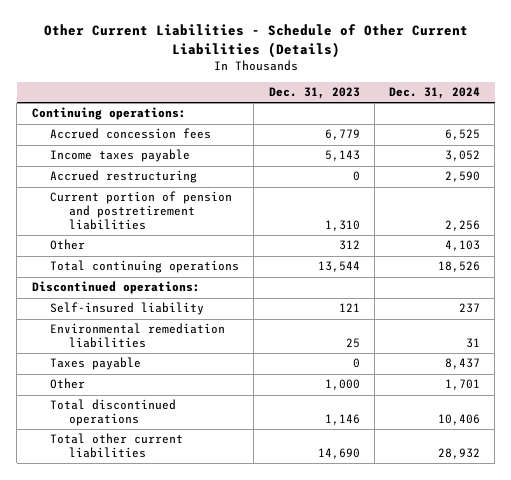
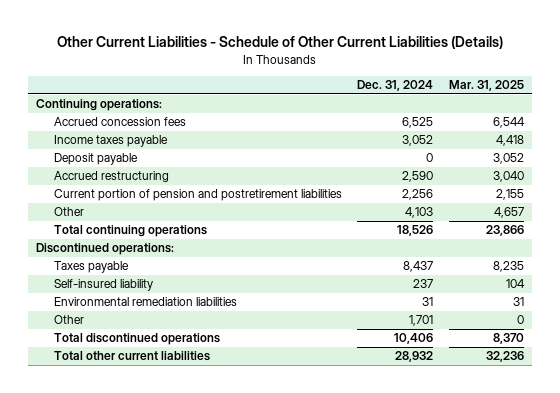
[268,87,360,100] Dec. 31, 2023 -> none
none -> [449,80,525,92] Mar. 31, 2025
none -> [53,153,138,166] Deposit payable
[50,357,142,371] Taxes payable -> [53,261,129,274] Taxes payable

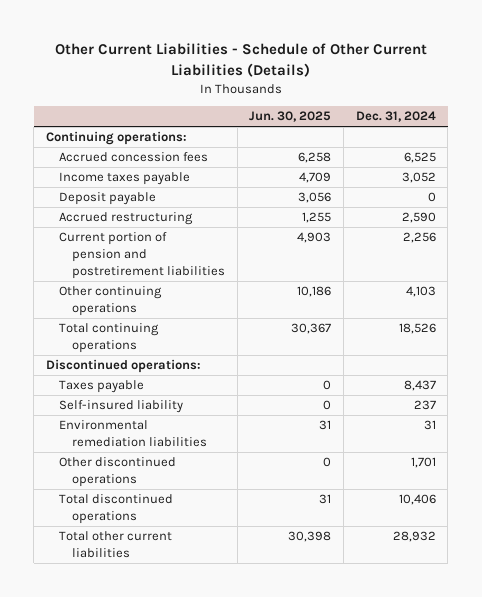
[449,80,525,92] Mar. 31, 2025 -> none
none -> [249,111,332,123] Jun. 30, 2025
[53,207,84,217] Other -> [59,286,163,317] Other continuing operations
[53,315,84,325] Other -> [59,457,177,488] Other discontinued operations

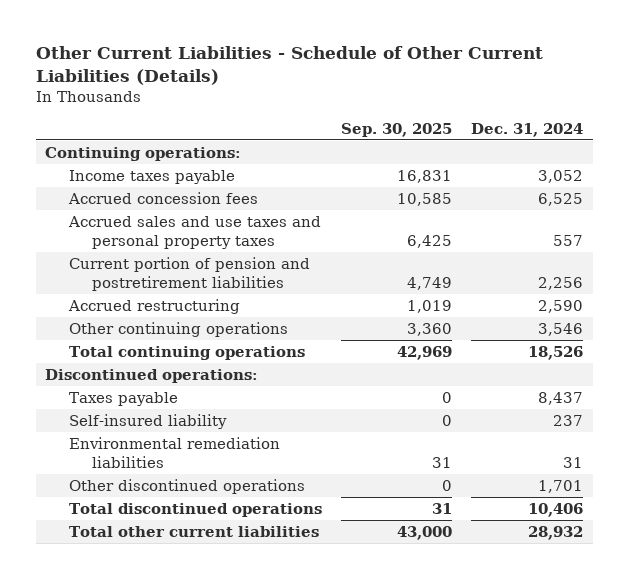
[249,111,332,123] Jun. 30, 2025 -> none
none -> [340,122,452,137] Sep. 30, 2025
[59,192,157,206] Deposit payable -> none
[59,152,209,163] Accrued concession fees -> [67,191,258,204] Accrued concession fees
none -> [67,215,321,249] Accrued sales and use taxes and personal property taxes
[59,212,194,226] Accrued restructuring -> [67,298,240,314] Accrued restructuring
[405,286,436,298] 4,103 -> [538,322,584,336] 3,546

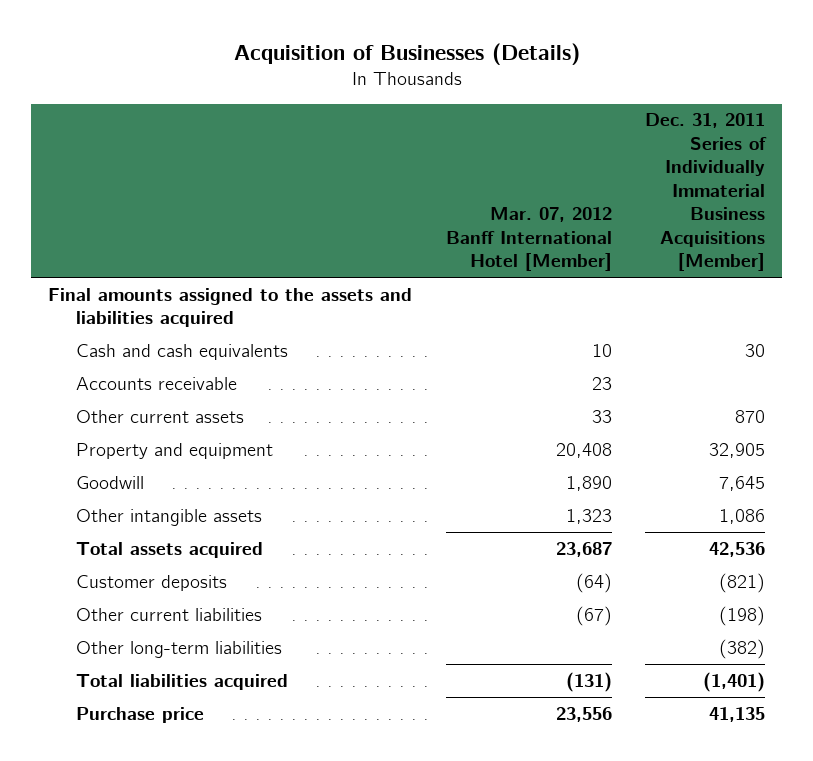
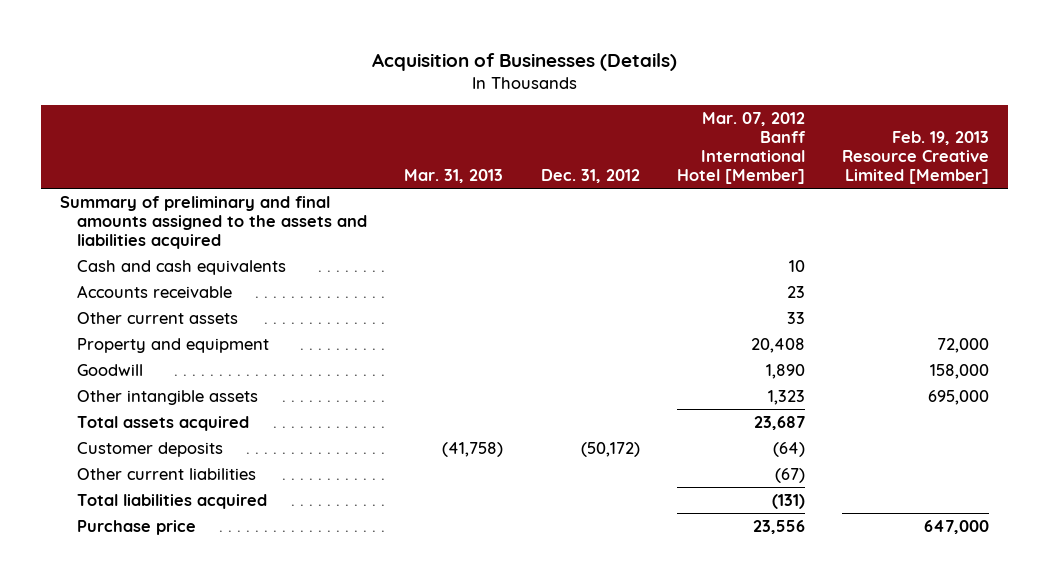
[645,113,768,272] Dec. 31, 2011 Series of Individually Immaterial Business Acquisitions [Member] -> none
none -> [404,169,504,184] Mar. 31, 2013
none -> [540,169,640,184] Dec. 31, 2012
none -> [842,131,990,185] Feb. 19, 2013 Resource Creative Limited [Member]
[48,287,413,328] Final amounts assigned to the assets and liabilities acquired -> [59,195,367,249] Summary of preliminary and final amounts assigned to the assets and liabilities acquired
[75,640,282,658] Other long-term liabilities -> none

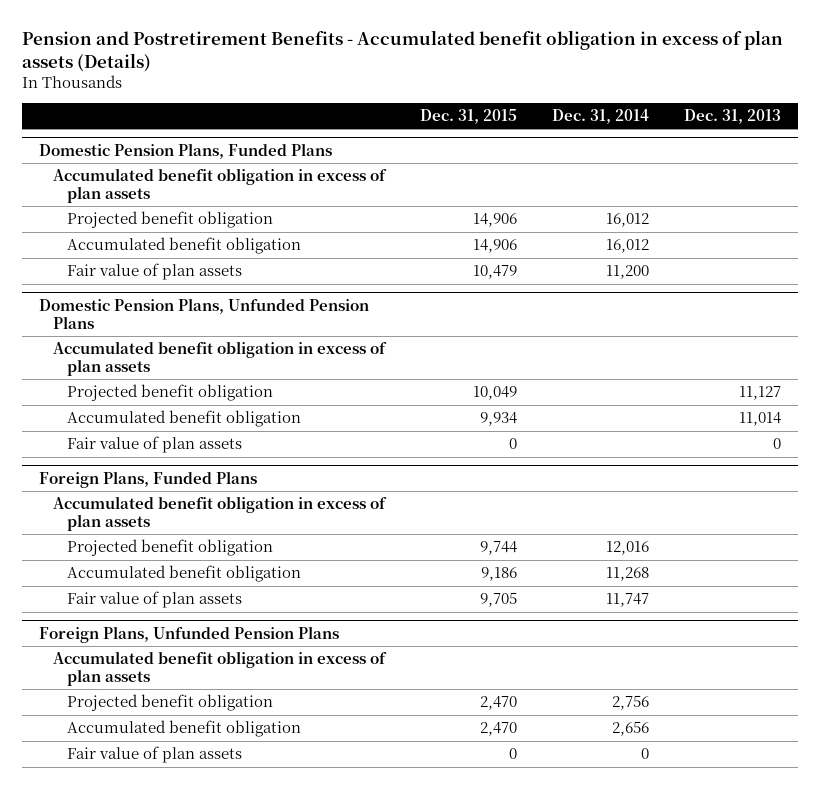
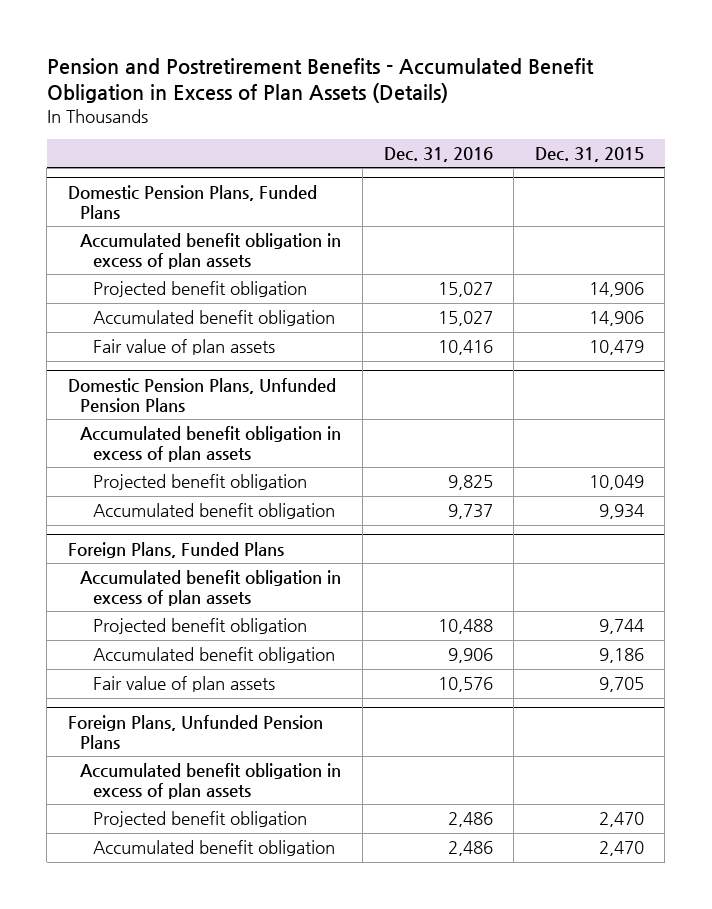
[21,29,783,72] Pension and Postretirement Benefits - Accumulated benefit obligation in excess of plan assets (Details) -> [46,57,594,104] Pension and Postretirement Benefits - Accumulated Benefit Obligation in Excess of Plan Assets (Details)
[551,108,649,124] Dec. 31, 2014 -> none
[683,108,781,124] Dec. 31, 2013 -> none
none -> [383,147,493,163] Dec. 31, 2016
[67,436,243,454] Fair value of plan assets -> none
[67,746,243,764] Fair value of plan assets -> none

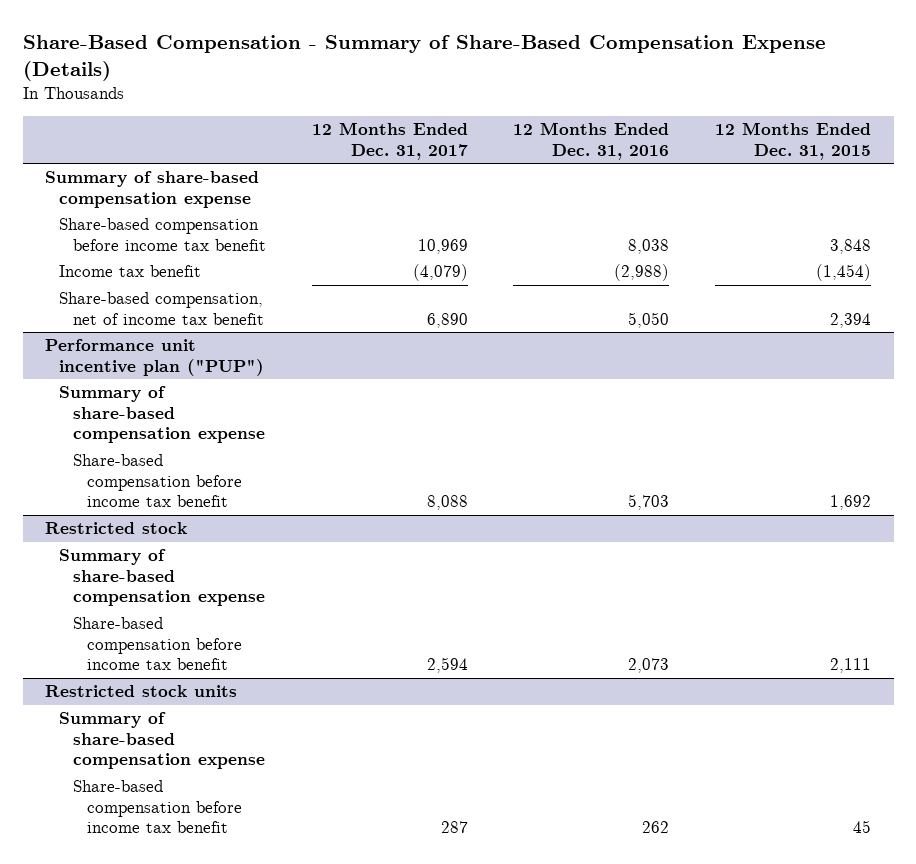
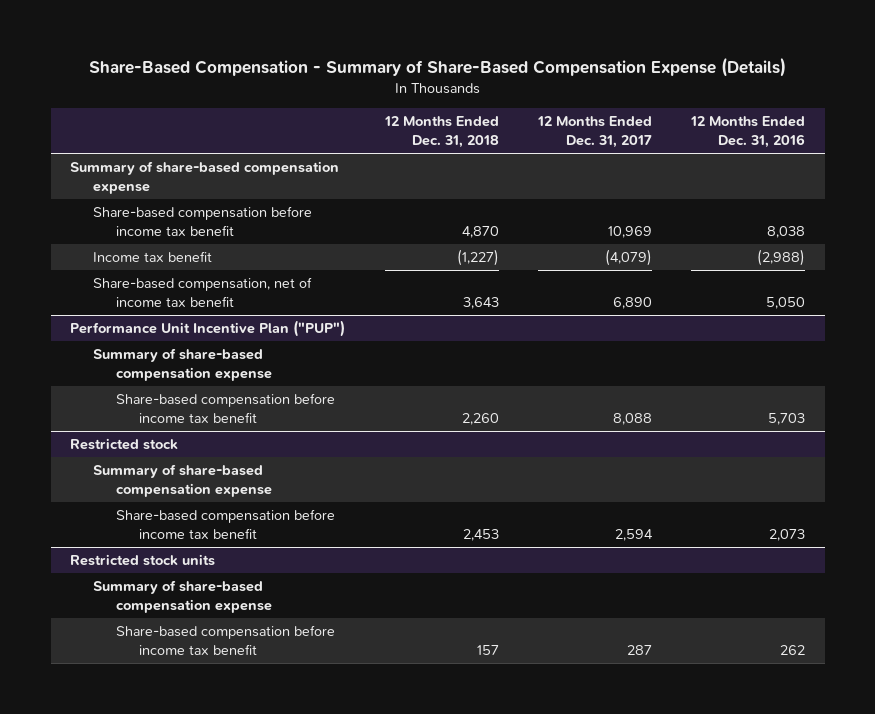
[714,122,871,160] 12 Months Ended Dec. 31, 2015 -> none
none -> [383,116,499,149] 12 Months Ended Dec. 31, 2018
[45,339,265,376] Performance unit incentive plan ("PUP") -> [70,320,346,338] Performance Unit Incentive Plan ("PUP")

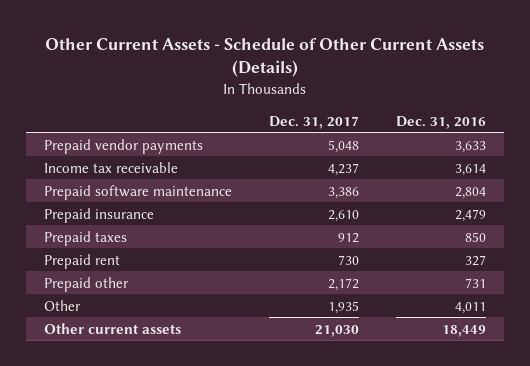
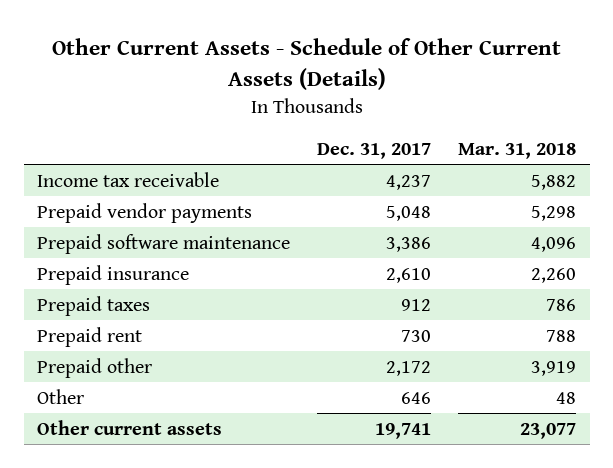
[395,115,486,129] Dec. 31, 2016 -> none
none -> [458,142,577,159] Mar. 31, 2018
[44,138,204,154] Prepaid vendor payments -> [37,202,253,223] Prepaid vendor payments
[328,300,360,314] 1,935 -> [401,391,432,404] 646
[315,324,360,337] 21,030 -> [375,422,432,439] 19,741

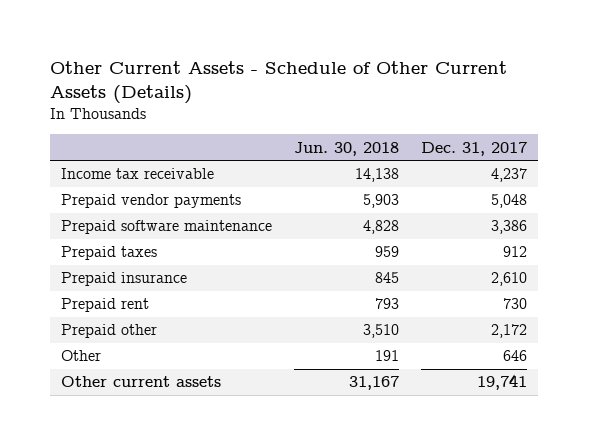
[458,142,577,159] Mar. 31, 2018 -> none
none -> [294,141,400,156] Jun. 30, 2018
[37,264,190,285] Prepaid insurance -> [61,272,188,287] Prepaid insurance

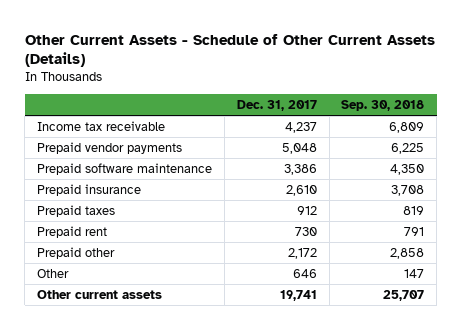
[294,141,400,156] Jun. 30, 2018 -> none
none -> [341,99,425,111] Sep. 30, 2018
[61,246,158,261] Prepaid taxes -> [37,204,116,217] Prepaid taxes

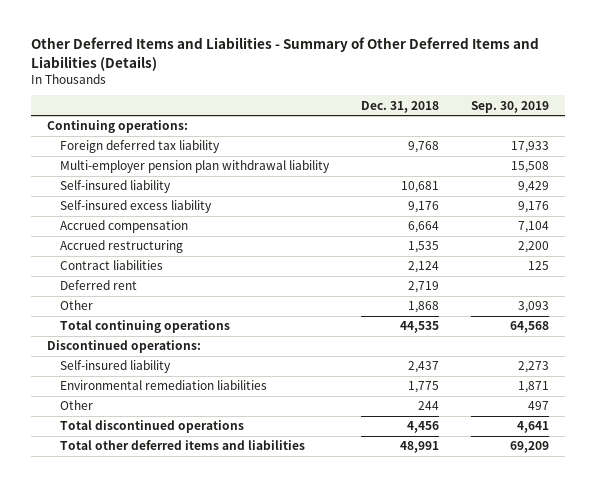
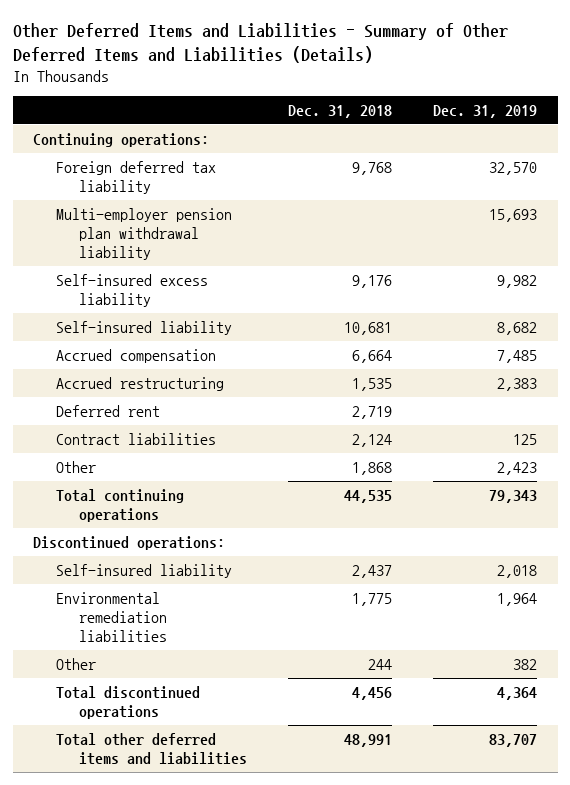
[470,100,549,113] Sep. 30, 2019 -> none
none -> [433,104,538,118] Dec. 31, 2019
[60,180,172,194] Self-insured liability -> [56,320,233,335] Self-insured liability
[60,260,164,271] Contract liabilities -> [56,432,217,445] Contract liabilities

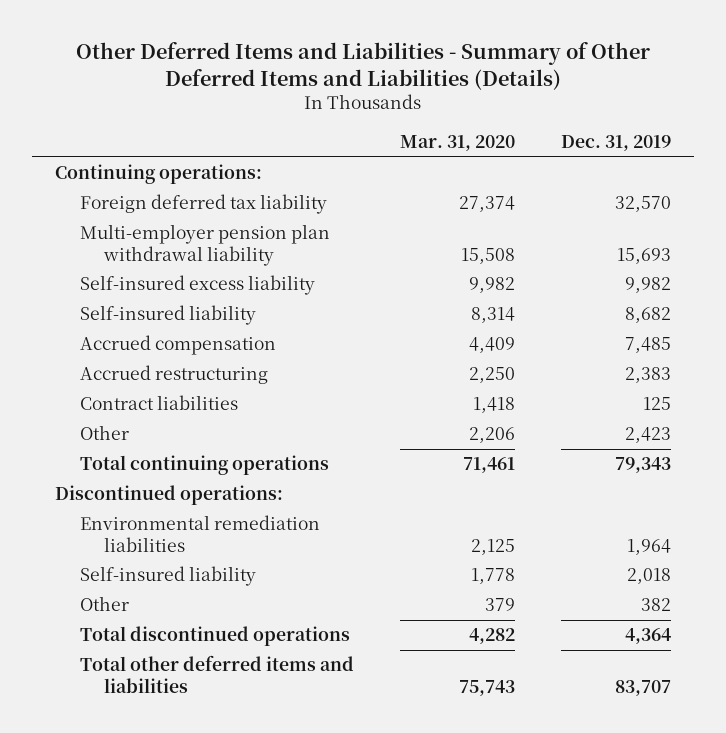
[288,104,393,118] Dec. 31, 2018 -> none
none -> [399,135,515,152] Mar. 31, 2020
[56,404,161,417] Deferred rent -> none
[56,563,233,578] Self-insured liability -> [79,566,256,587] Self-insured liability

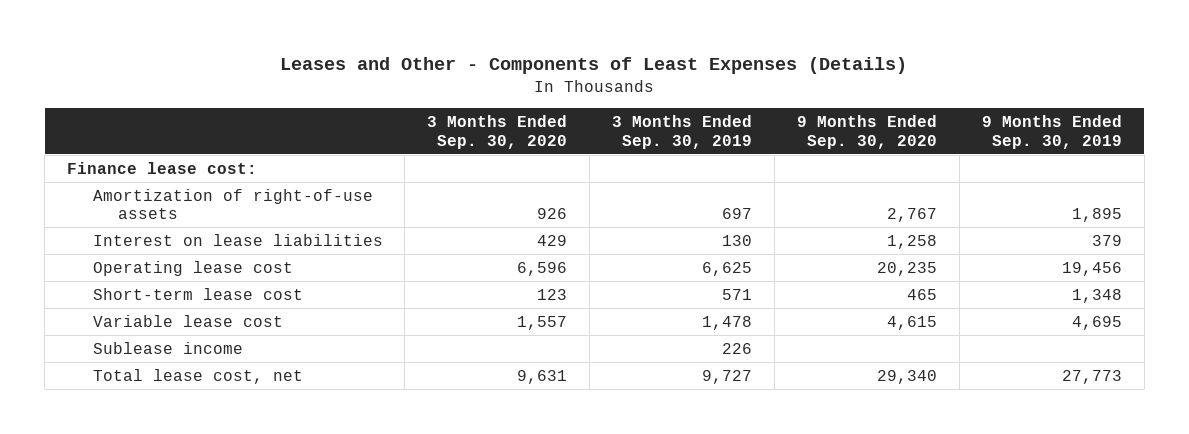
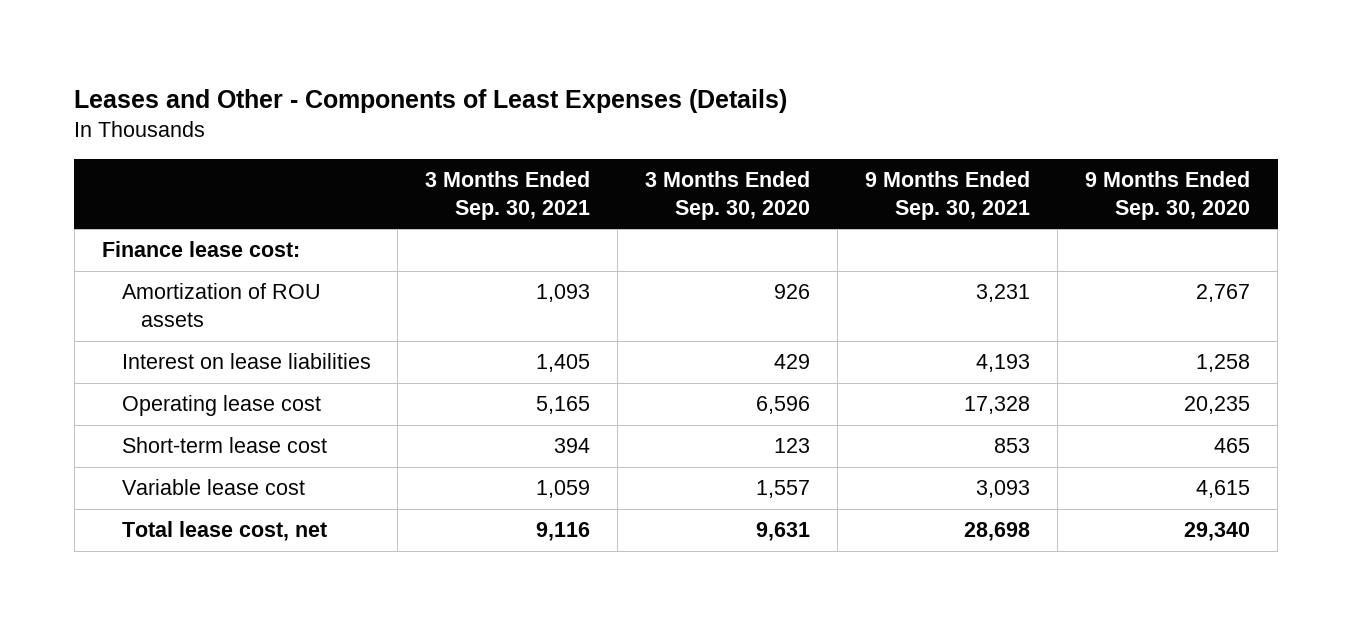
[612,115,753,149] 3 Months Ended Sep. 30, 2019 -> none
[981,115,1122,149] 9 Months Ended Sep. 30, 2019 -> none
none -> [425,170,591,221] 3 Months Ended Sep. 30, 2021
none -> [865,170,1031,221] 9 Months Ended Sep. 30, 2021
[92,188,373,220] Amortization of right-of-use assets -> [121,283,321,328] Amortization of ROU assets
[92,341,243,354] Sublease income -> none

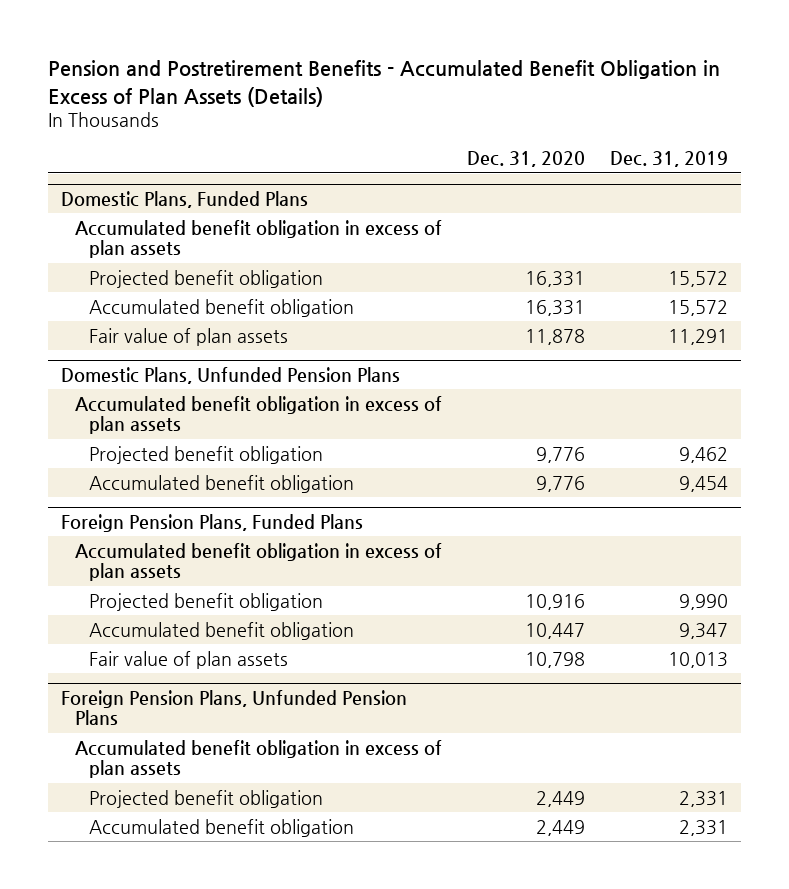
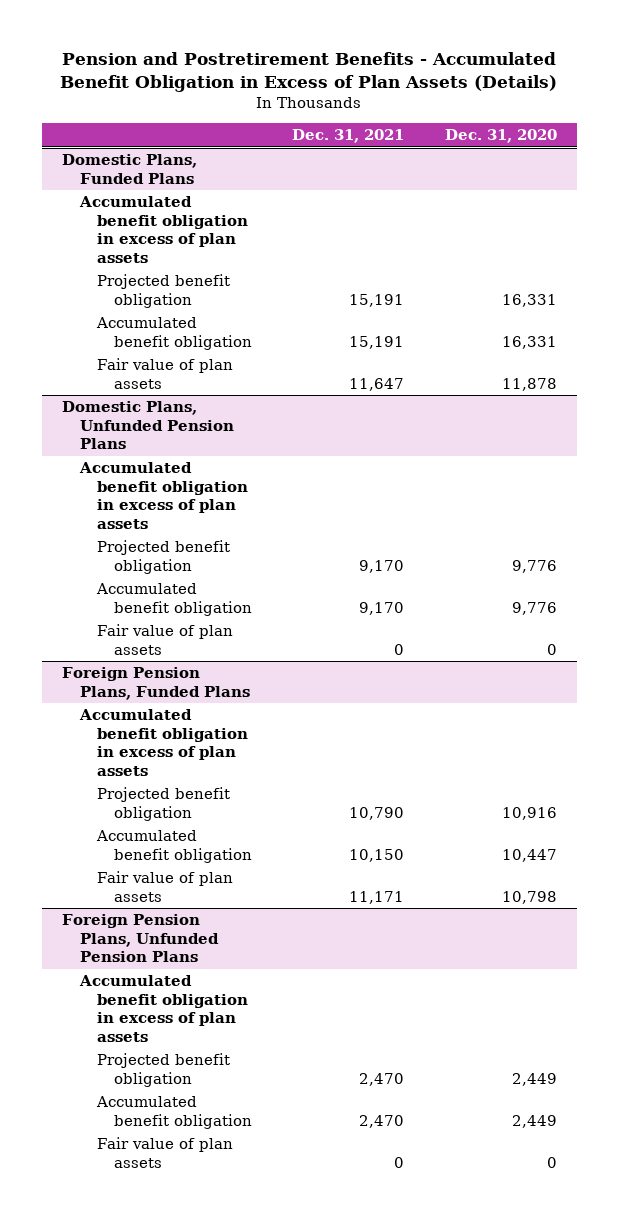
[610,151,729,168] Dec. 31, 2019 -> none
none -> [292,129,405,144] Dec. 31, 2021
none -> [96,624,233,655] Fair value of plan assets
none -> [96,1137,233,1168] Fair value of plan assets

